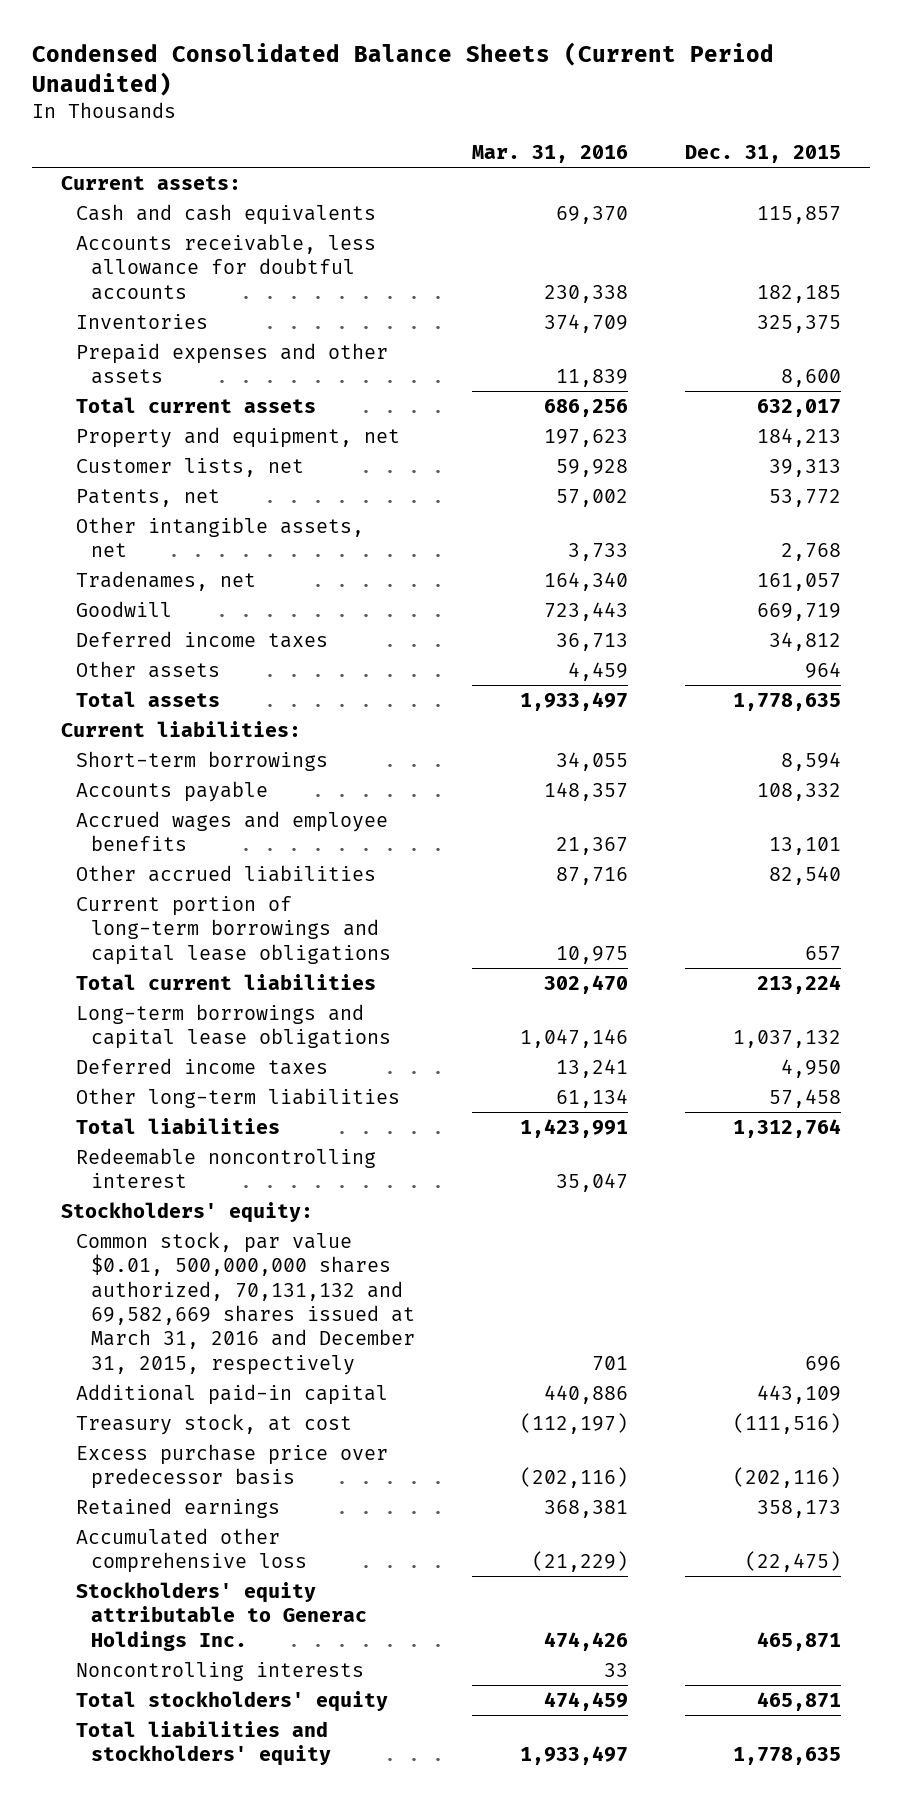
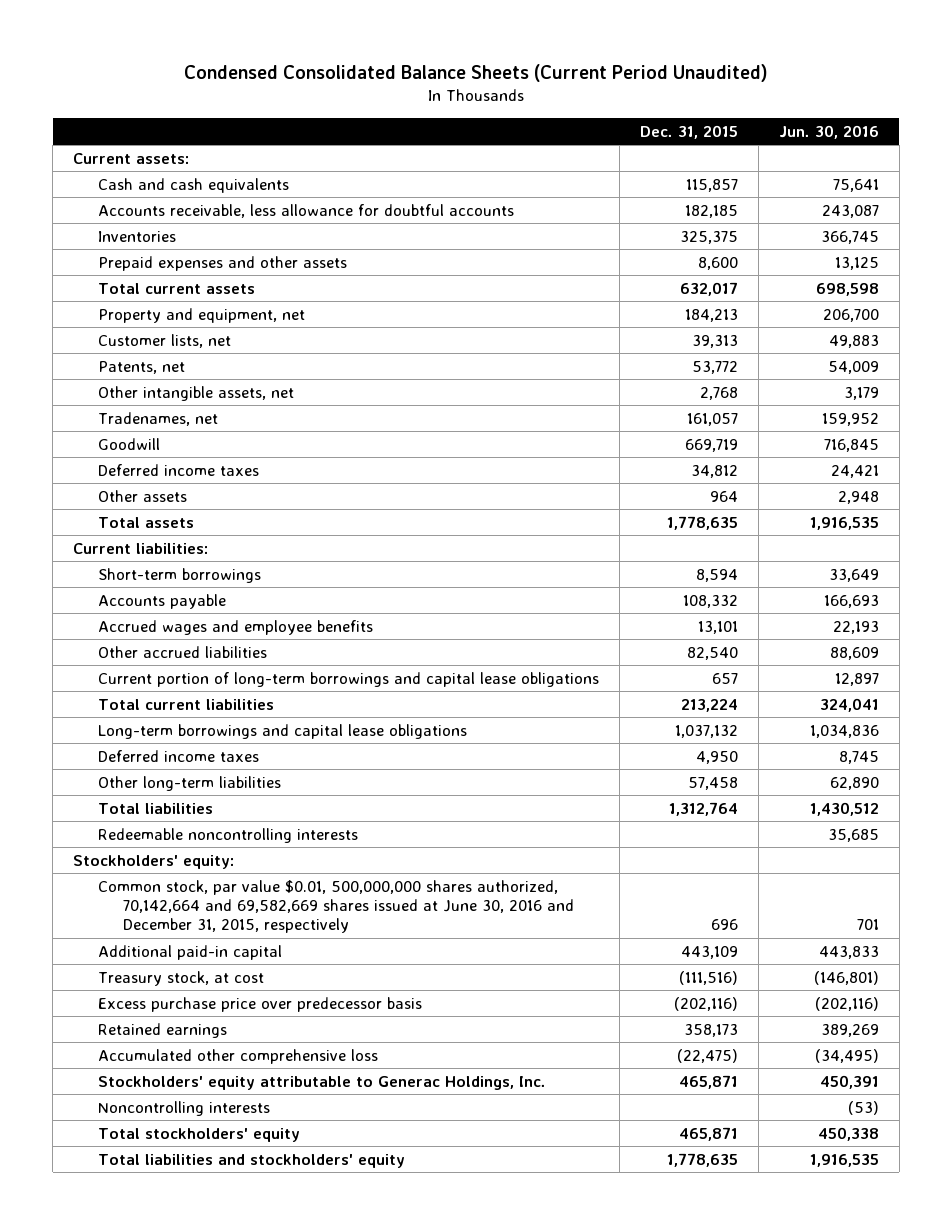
[472,145,629,164] Mar. 31, 2016 -> none
none -> [778,124,879,139] Jun. 30, 2016
[75,1147,376,1189] Redeemable noncontrolling interest -> [98,827,359,843] Redeemable noncontrolling interests
[75,1231,416,1375] Common stock, par value $0.01, 500,000,000 shares authorized, 70,131,132 and 69,582,669 shares issued at March 31, 2016 and December 31, 2015, respectively -> [98,879,574,934] Common stock, par value $0.01, 500,000,000 shares authorized, 70,142,664 and 69,582,669 shares issued at June 30, 2016 and December 31, 2015, respectively
[75,1581,368,1651] Stockholders' equity attributable to Generac Holdings Inc. -> [98,1075,547,1090] Stockholders' equity attributable to Generac Holdings, Inc.

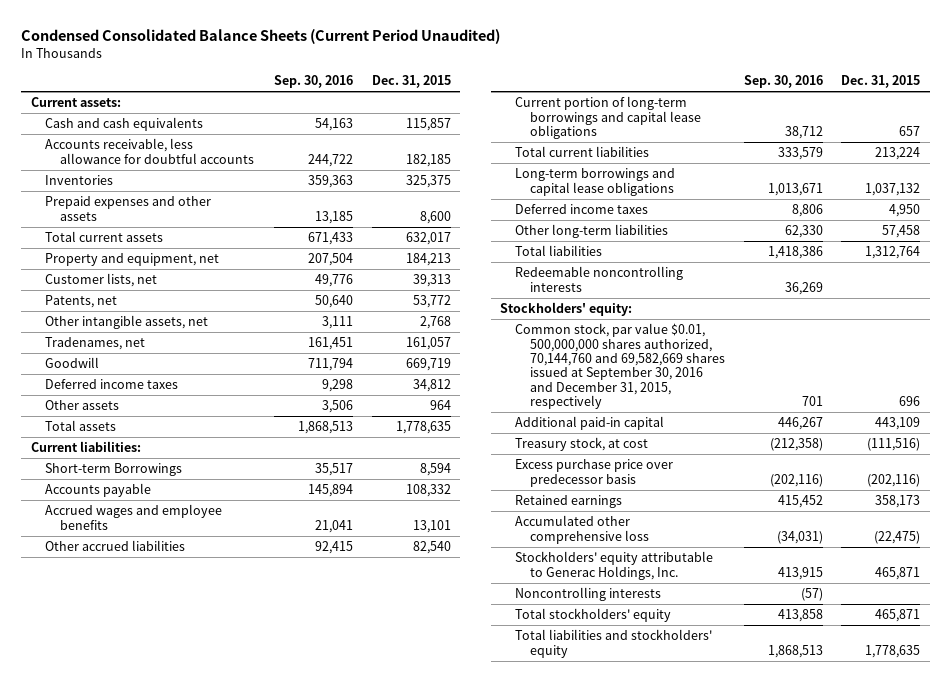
[778,124,879,139] Jun. 30, 2016 -> none
none -> [273,75,353,89] Sep. 30, 2016
[98,567,262,583] Short-term borrowings -> [45,463,183,477] Short-term Borrowings
[98,879,574,934] Common stock, par value $0.01, 500,000,000 shares authorized, 70,142,664 and 69,582,669 shares issued at June 30, 2016 and December 31, 2015, respectively -> [515,323,726,410] Common stock, par value $0.01, 500,000,000 shares authorized, 70,144,760 and 69,582,669 shares issued at September 30, 2016 and December 31, 2015, respectively

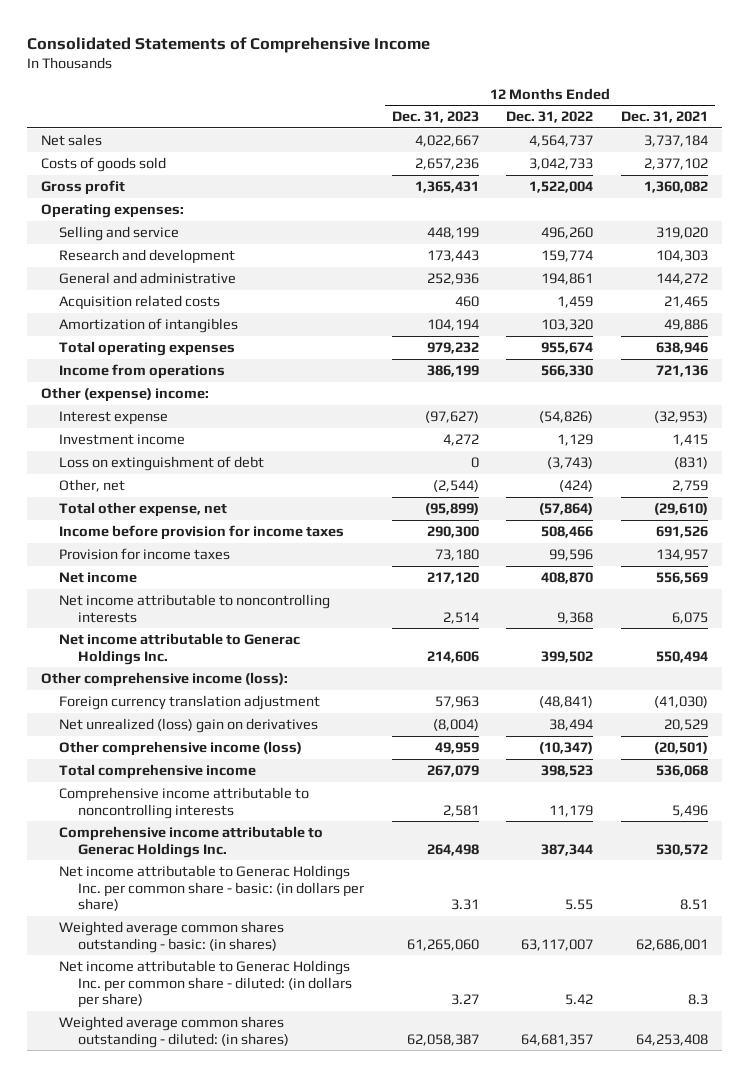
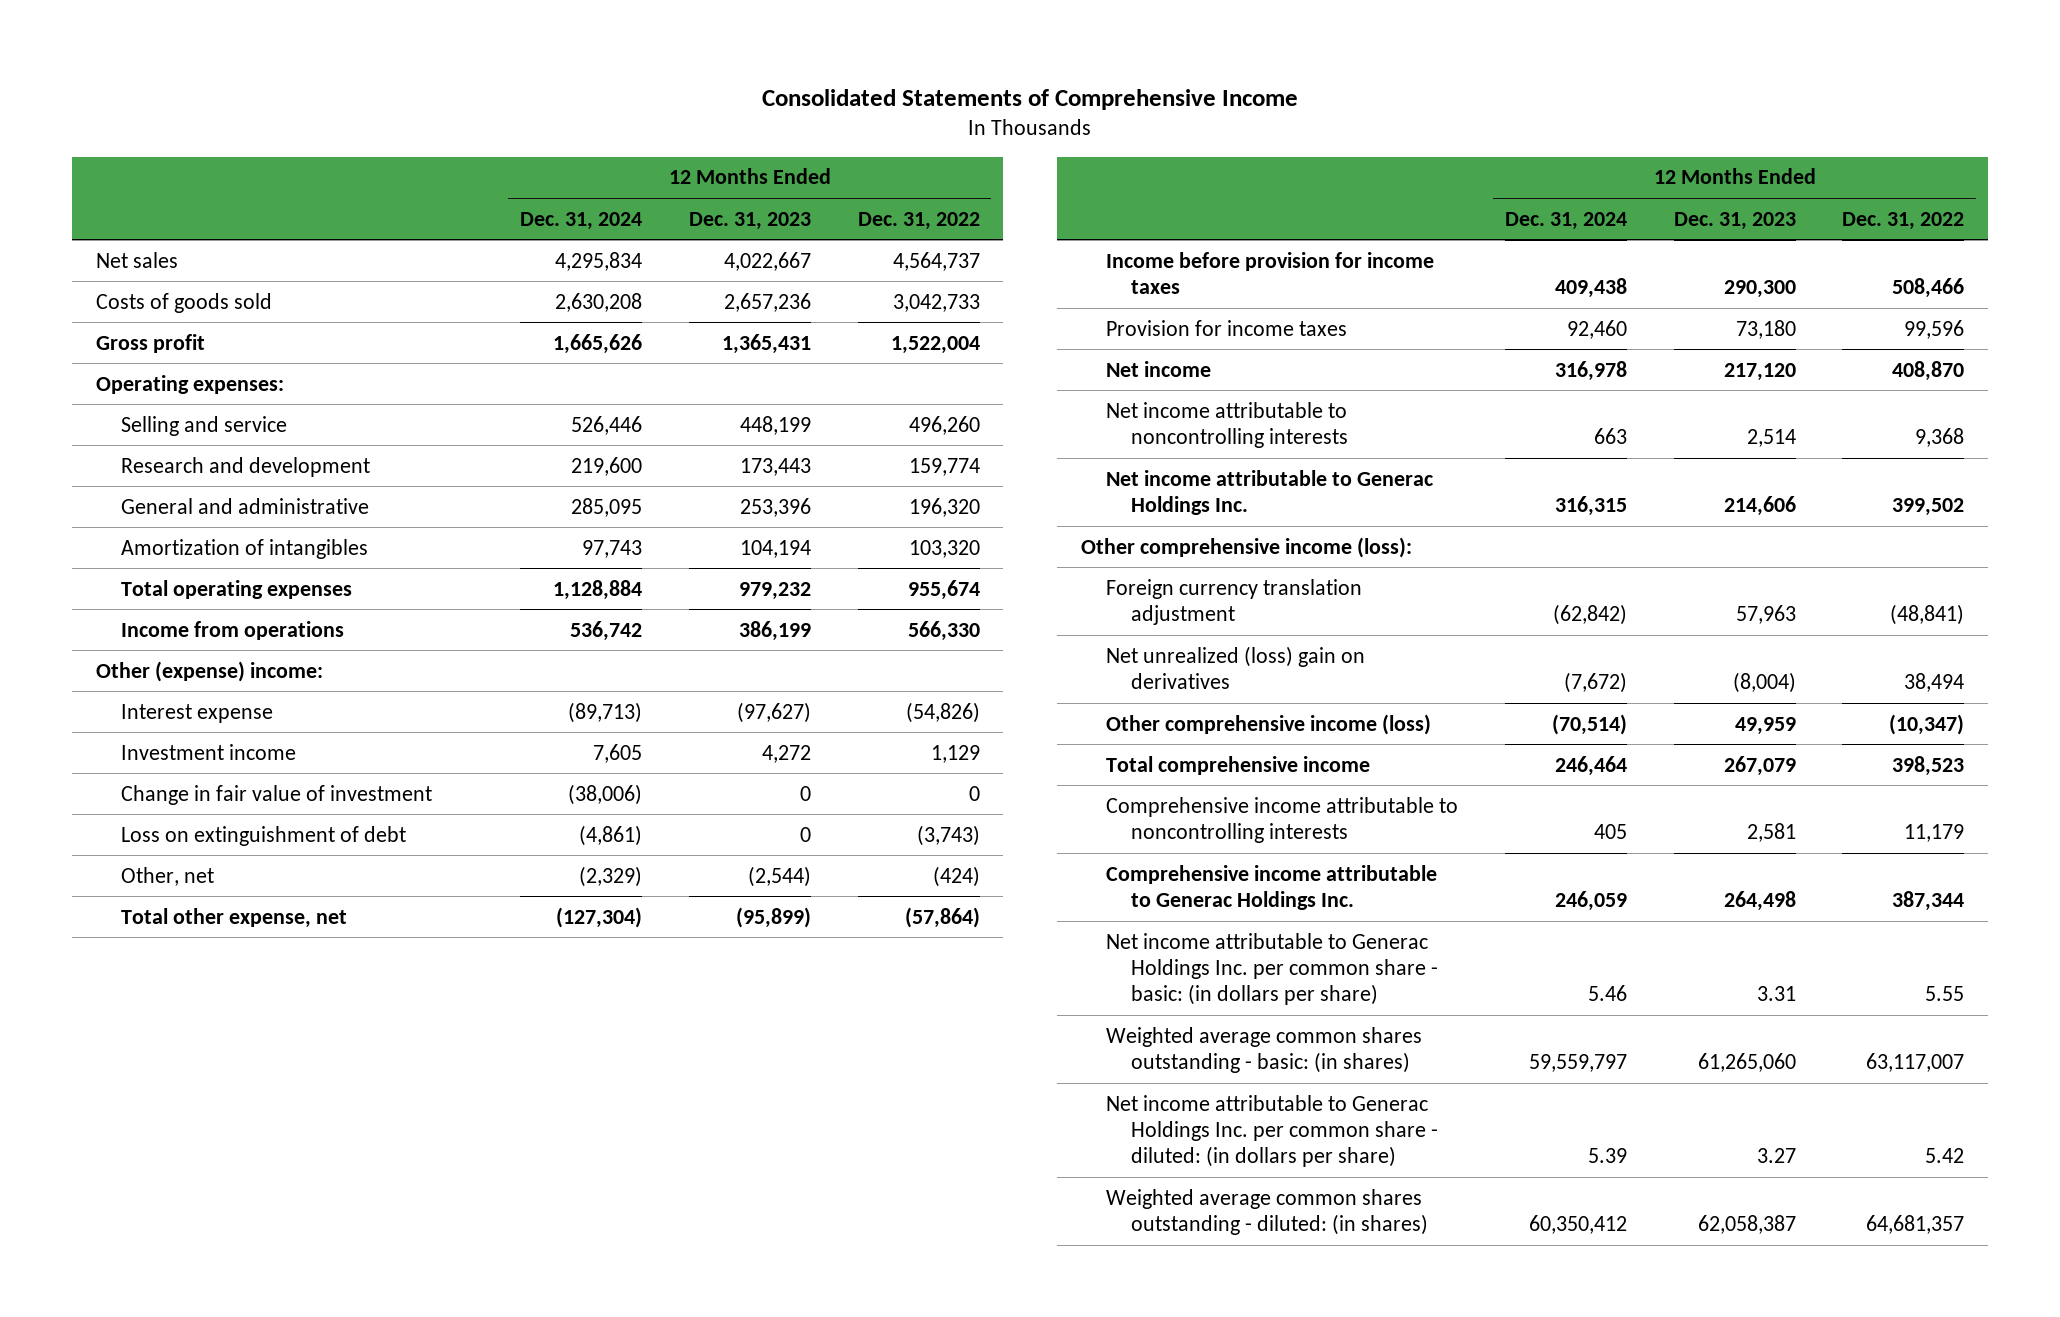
[620,111,708,124] Dec. 31, 2021 -> none
none -> [519,211,642,230] Dec. 31, 2024
[59,294,221,310] Acquisition related costs -> none
[426,272,479,285] 252,936 -> [739,497,811,517] 253,396
[541,272,594,285] 194,861 -> [908,497,980,517] 196,320
none -> [120,784,432,805] Change in fair value of investment

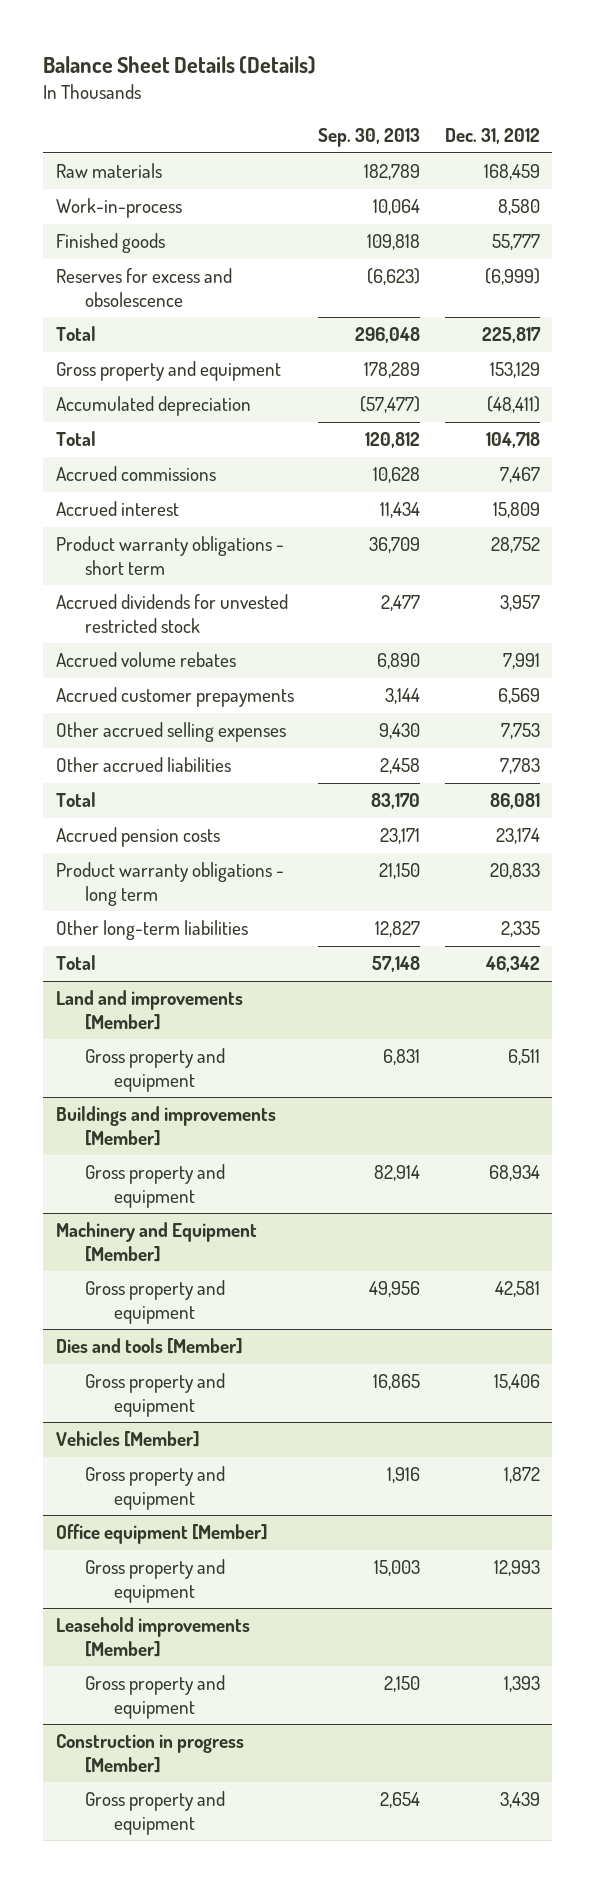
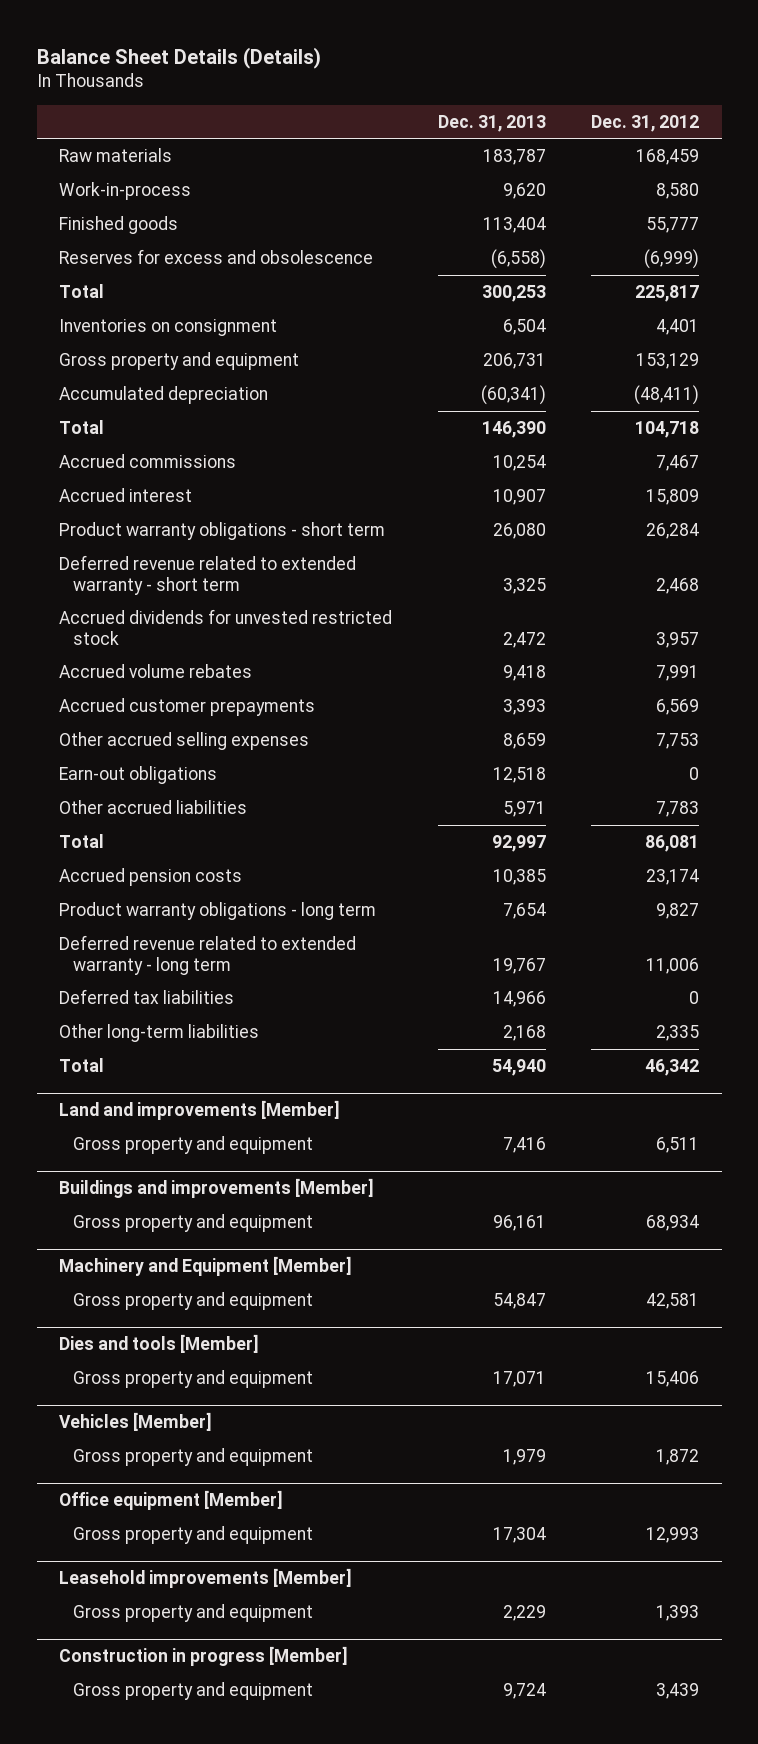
[318,128,421,148] Sep. 30, 2013 -> none
none -> [437,114,546,132] Dec. 31, 2013
none -> [59,319,278,337] Inventories on consignment
[490,537,540,554] 28,752 -> [646,523,700,540] 26,284
none -> [59,555,357,595] Deferred revenue related to extended warranty - short term
none -> [59,766,218,785] Earn-out obligations
[489,863,540,880] 20,833 -> [656,903,700,920] 9,827
none -> [59,935,357,975] Deferred revenue related to extended warranty - long term
none -> [59,989,235,1005] Deferred tax liabilities

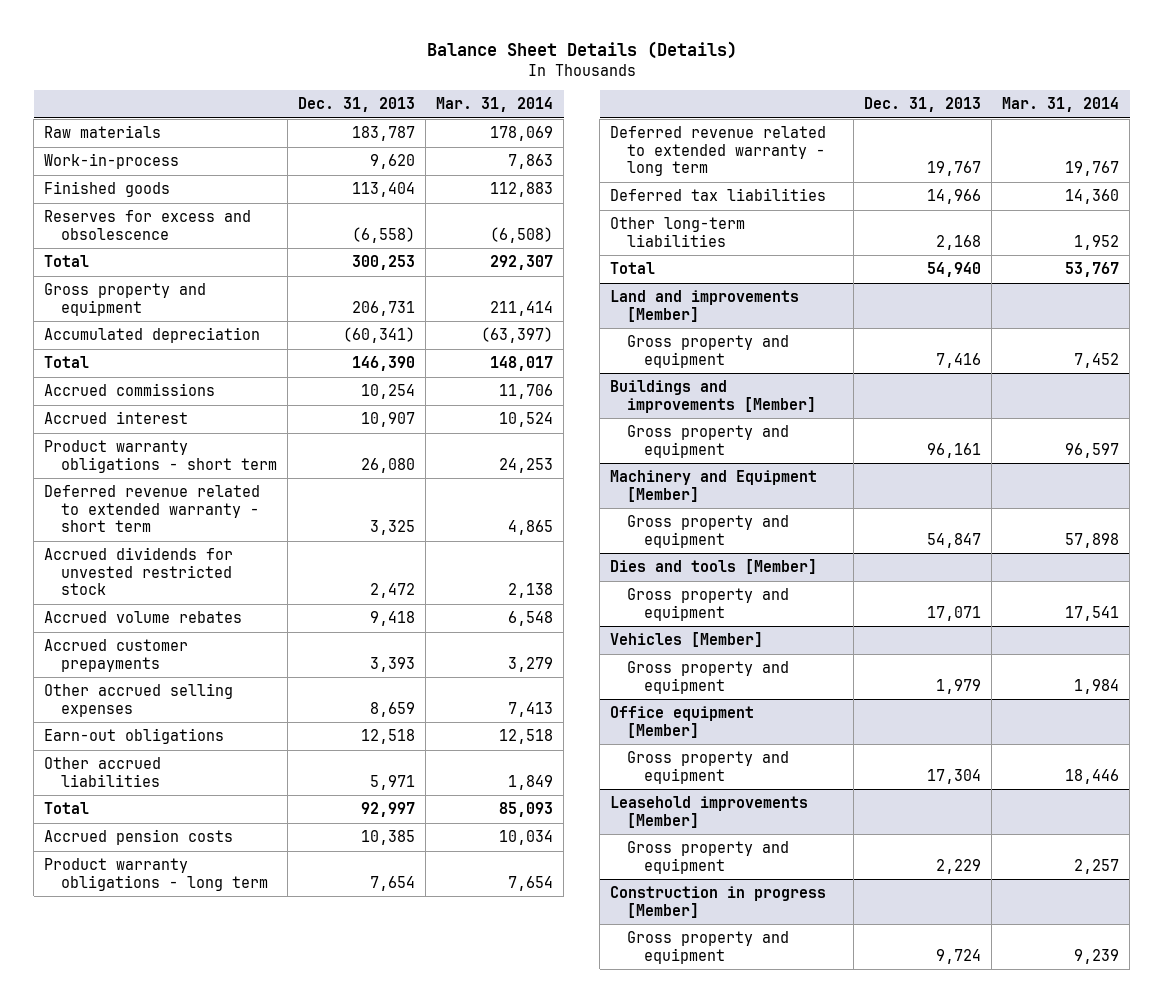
[591,114,700,132] Dec. 31, 2012 -> none
none -> [436,97,554,113] Mar. 31, 2014
[59,319,278,337] Inventories on consignment -> none

